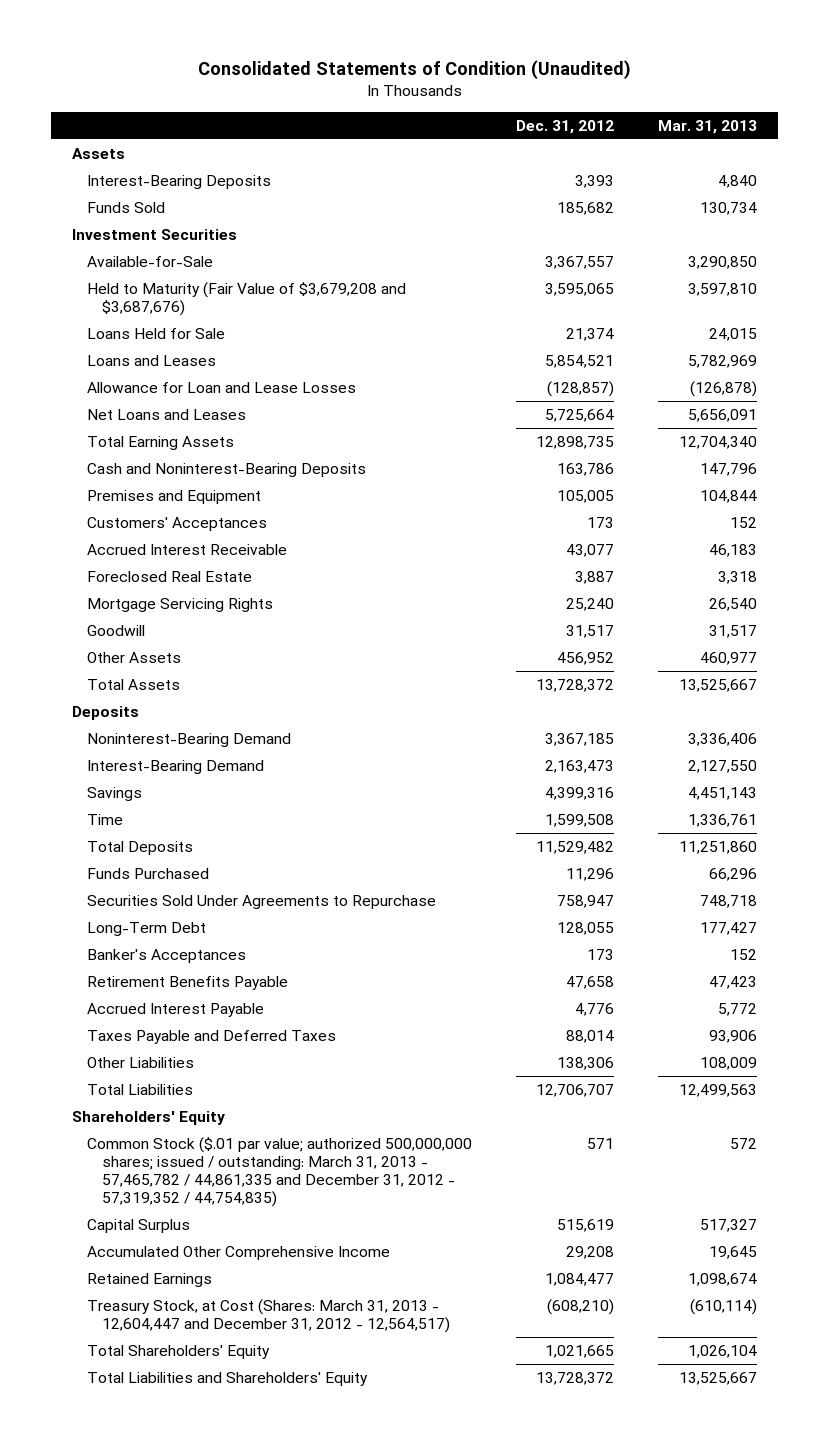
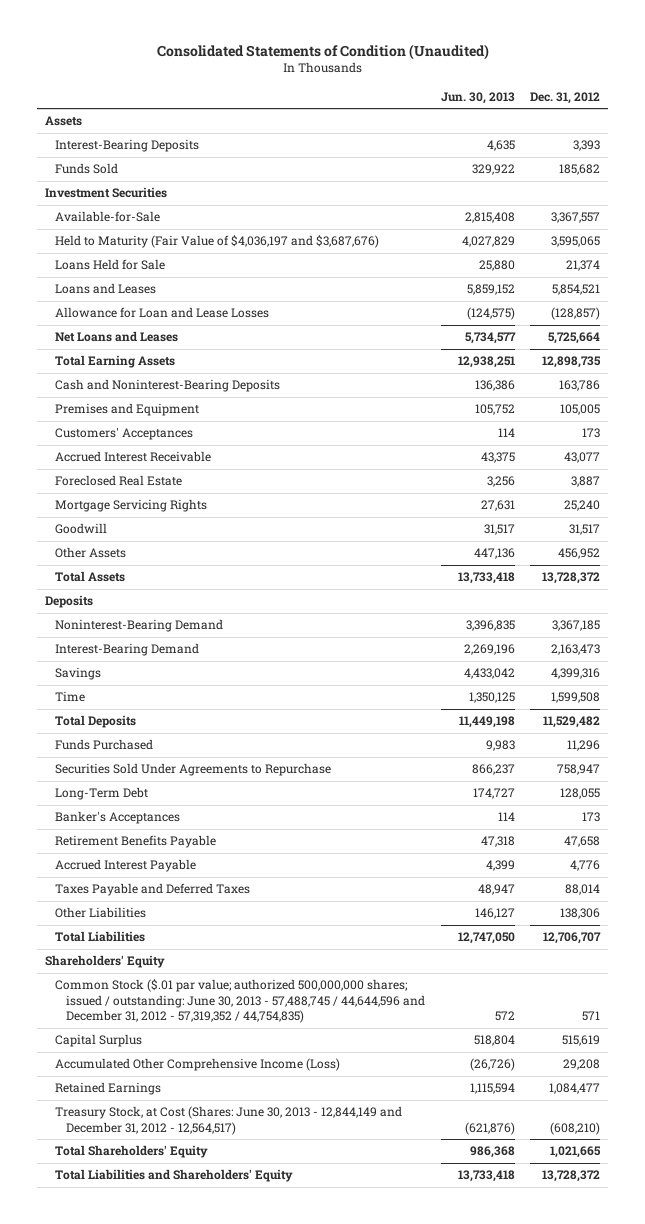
[657,119,757,134] Mar. 31, 2013 -> none
none -> [440,91,515,104] Jun. 30, 2013
[87,281,407,317] Held to Maturity (Fair Value of $3,679,208 and $3,687,676) -> [55,235,380,249] Held to Maturity (Fair Value of $4,036,197 and $3,687,676)
[87,1136,473,1208] Common Stock ($.01 par value; authorized 500,000,000 shares; issued / outstanding: March 31, 2013 - 57,465,782 / 44,861,335 and December 31, 2012 - 57,319,352 / 44,754,835) -> [55,979,425,1024] Common Stock ($.01 par value; authorized 500,000,000 shares; issued / outstanding: June 30, 2013 - 57,488,745 / 44,644,596 and December 31, 2012 - 57,319,352 / 44,754,835)
[87,1245,391,1260] Accumulated Other Comprehensive Income -> [55,1058,341,1072] Accumulated Other Comprehensive Income (Loss)
[87,1298,451,1334] Treasury Stock, at Cost (Shares: March 31, 2013 - 12,604,447 and December 31, 2012 - 12,564,517) -> [55,1106,403,1135] Treasury Stock, at Cost (Shares: June 30, 2013 - 12,844,149 and December 31, 2012 - 12,564,517)

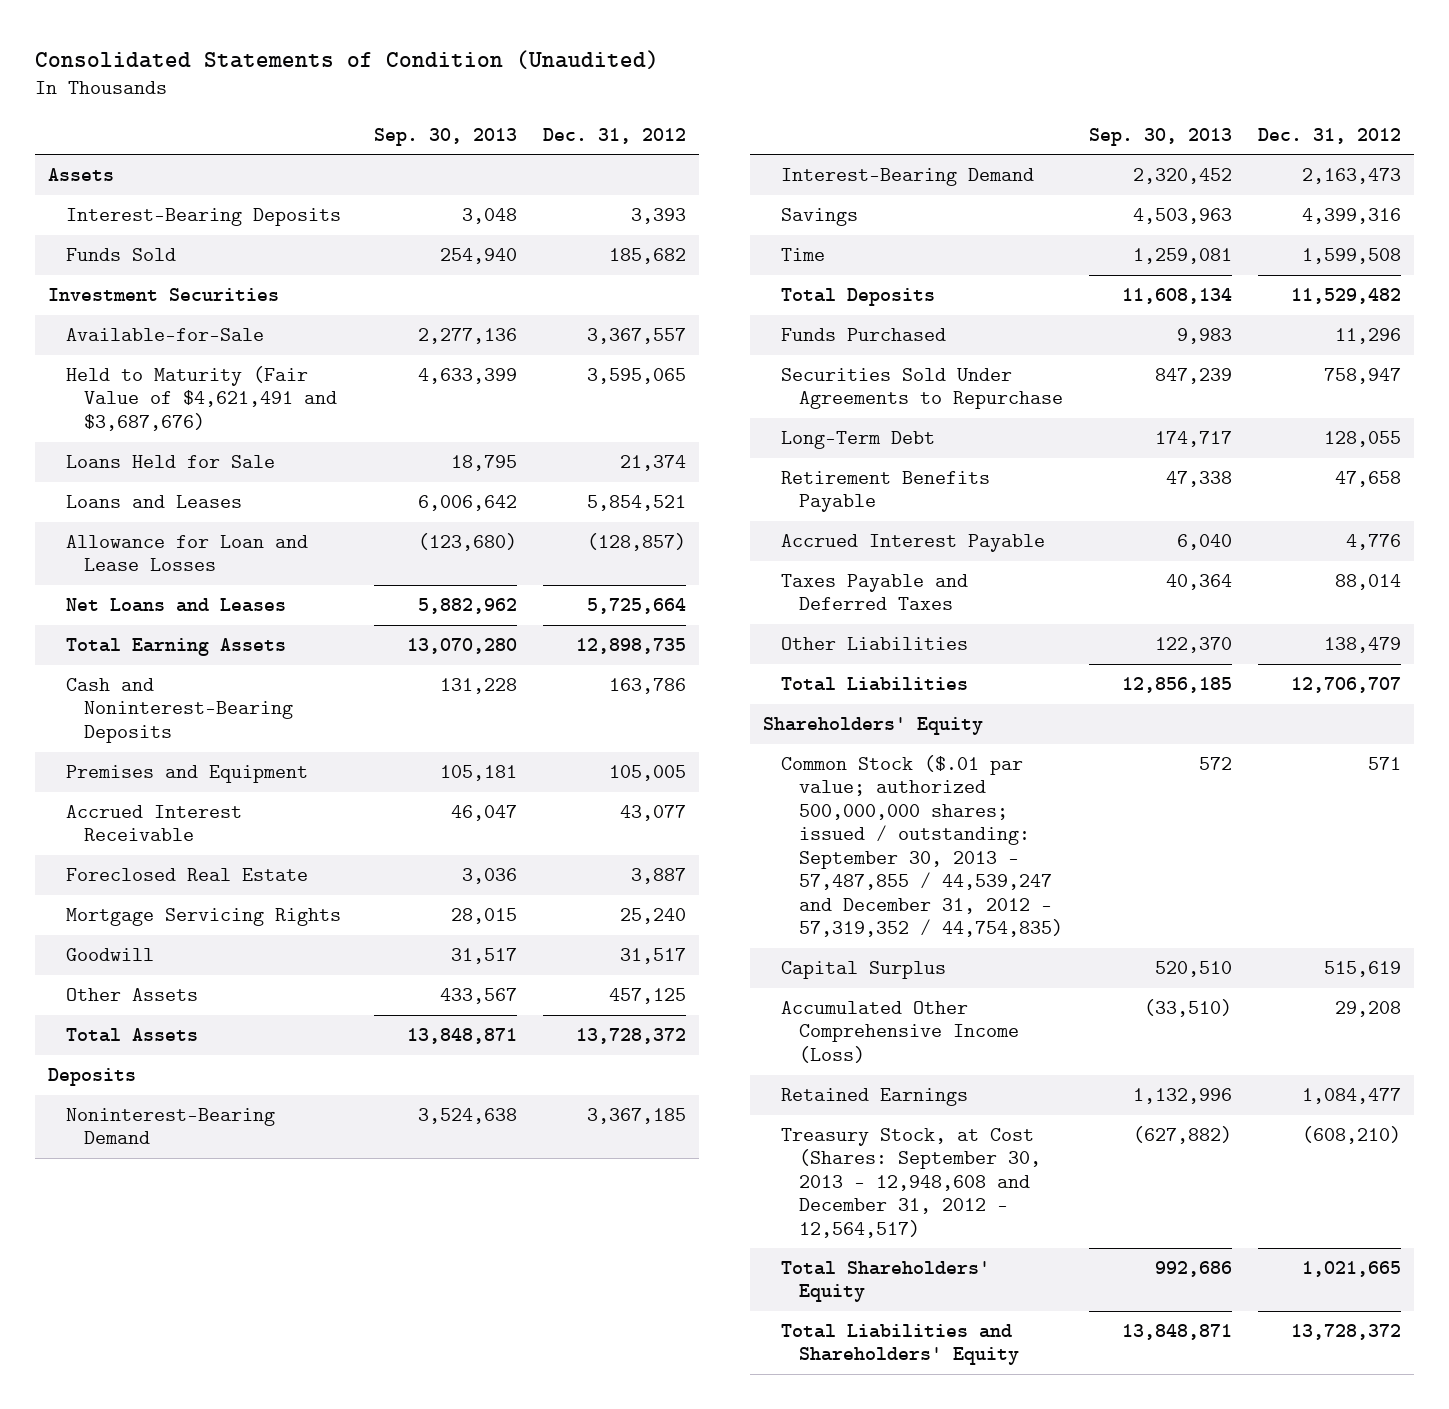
[440,91,515,104] Jun. 30, 2013 -> none
none -> [374,127,518,146] Sep. 30, 2013
[55,235,380,249] Held to Maturity (Fair Value of $4,036,197 and $3,687,676) -> [66,365,338,431] Held to Maturity (Fair Value of $4,621,491 and $3,687,676)
[55,427,194,441] Customers' Acceptances -> none
[558,548,601,560] 456,952 -> [609,987,687,1004] 457,125
[55,811,181,825] Banker's Acceptances -> none
[560,908,601,920] 138,306 -> [1323,636,1401,653] 138,479
[55,979,425,1024] Common Stock ($.01 par value; authorized 500,000,000 shares; issued / outstanding: June 30, 2013 - 57,488,745 / 44,644,596 and December 31, 2012 - 57,319,352 / 44,754,835) -> [780,754,1064,938] Common Stock ($.01 par value; authorized 500,000,000 shares; issued / outstanding: September 30, 2013 - 57,487,855 / 44,539,247 and December 31, 2012 - 57,319,352 / 44,754,835)
[55,1106,403,1135] Treasury Stock, at Cost (Shares: June 30, 2013 - 12,844,149 and December 31, 2012 - 12,564,517) -> [780,1127,1042,1238] Treasury Stock, at Cost (Shares: September 30, 2013 - 12,948,608 and December 31, 2012 - 12,564,517)

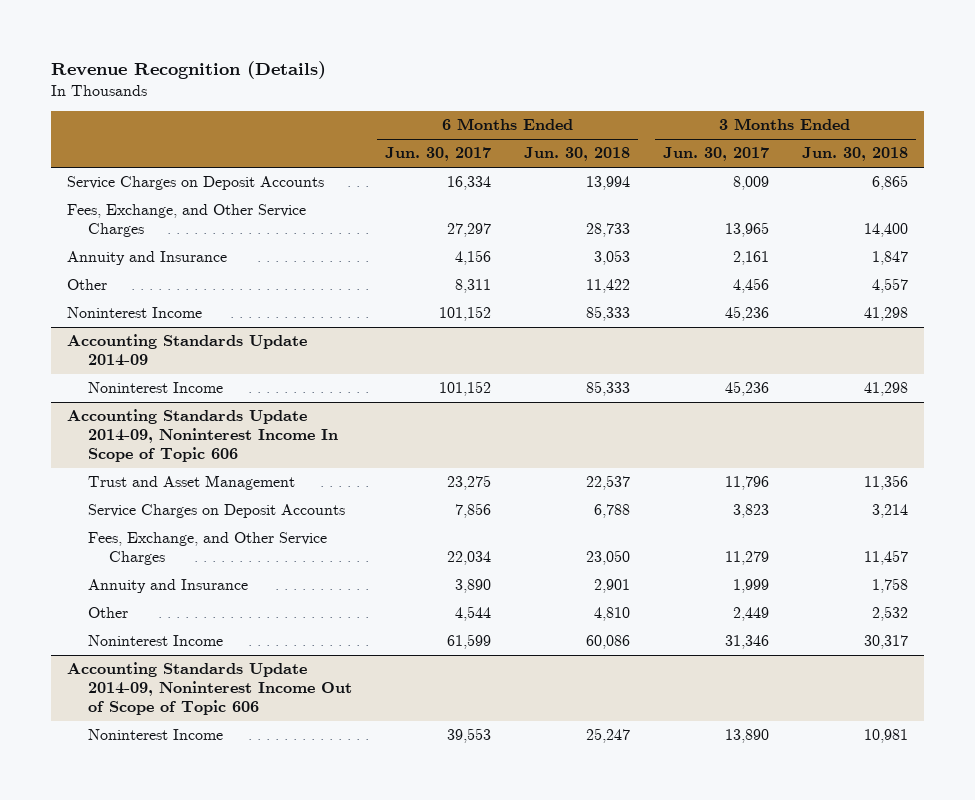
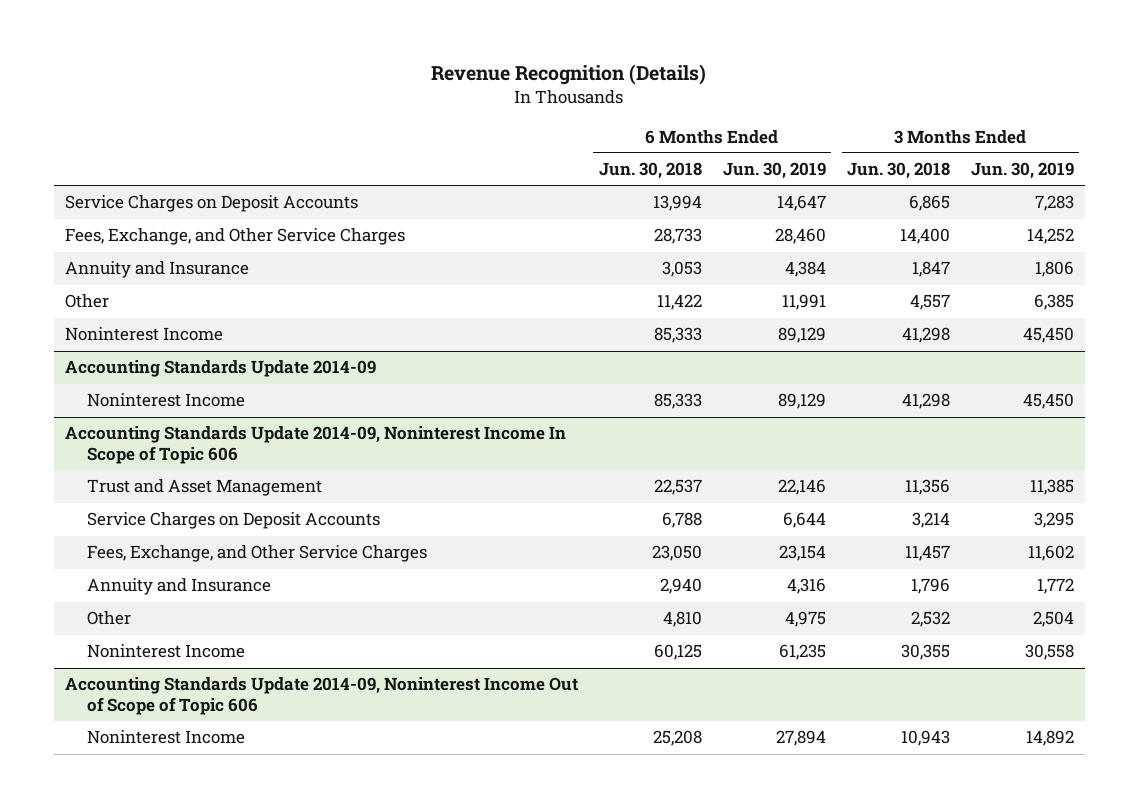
[385,147,492,162] Jun. 30, 2017 -> none
[663,147,770,162] Jun. 30, 2017 -> none
none -> [722,162,826,180] Jun. 30, 2019
none -> [971,162,1075,180] Jun. 30, 2019
[594,579,631,594] 2,901 -> [659,578,702,595] 2,940
[871,578,908,594] 1,758 -> [910,578,950,595] 1,796
[586,635,631,650] 60,086 -> [653,644,702,661] 60,125
[863,635,908,650] 30,317 -> [900,644,950,661] 30,355
[586,728,631,744] 25,247 -> [652,730,702,747] 25,208
[863,729,908,744] 10,981 -> [900,730,950,747] 10,943

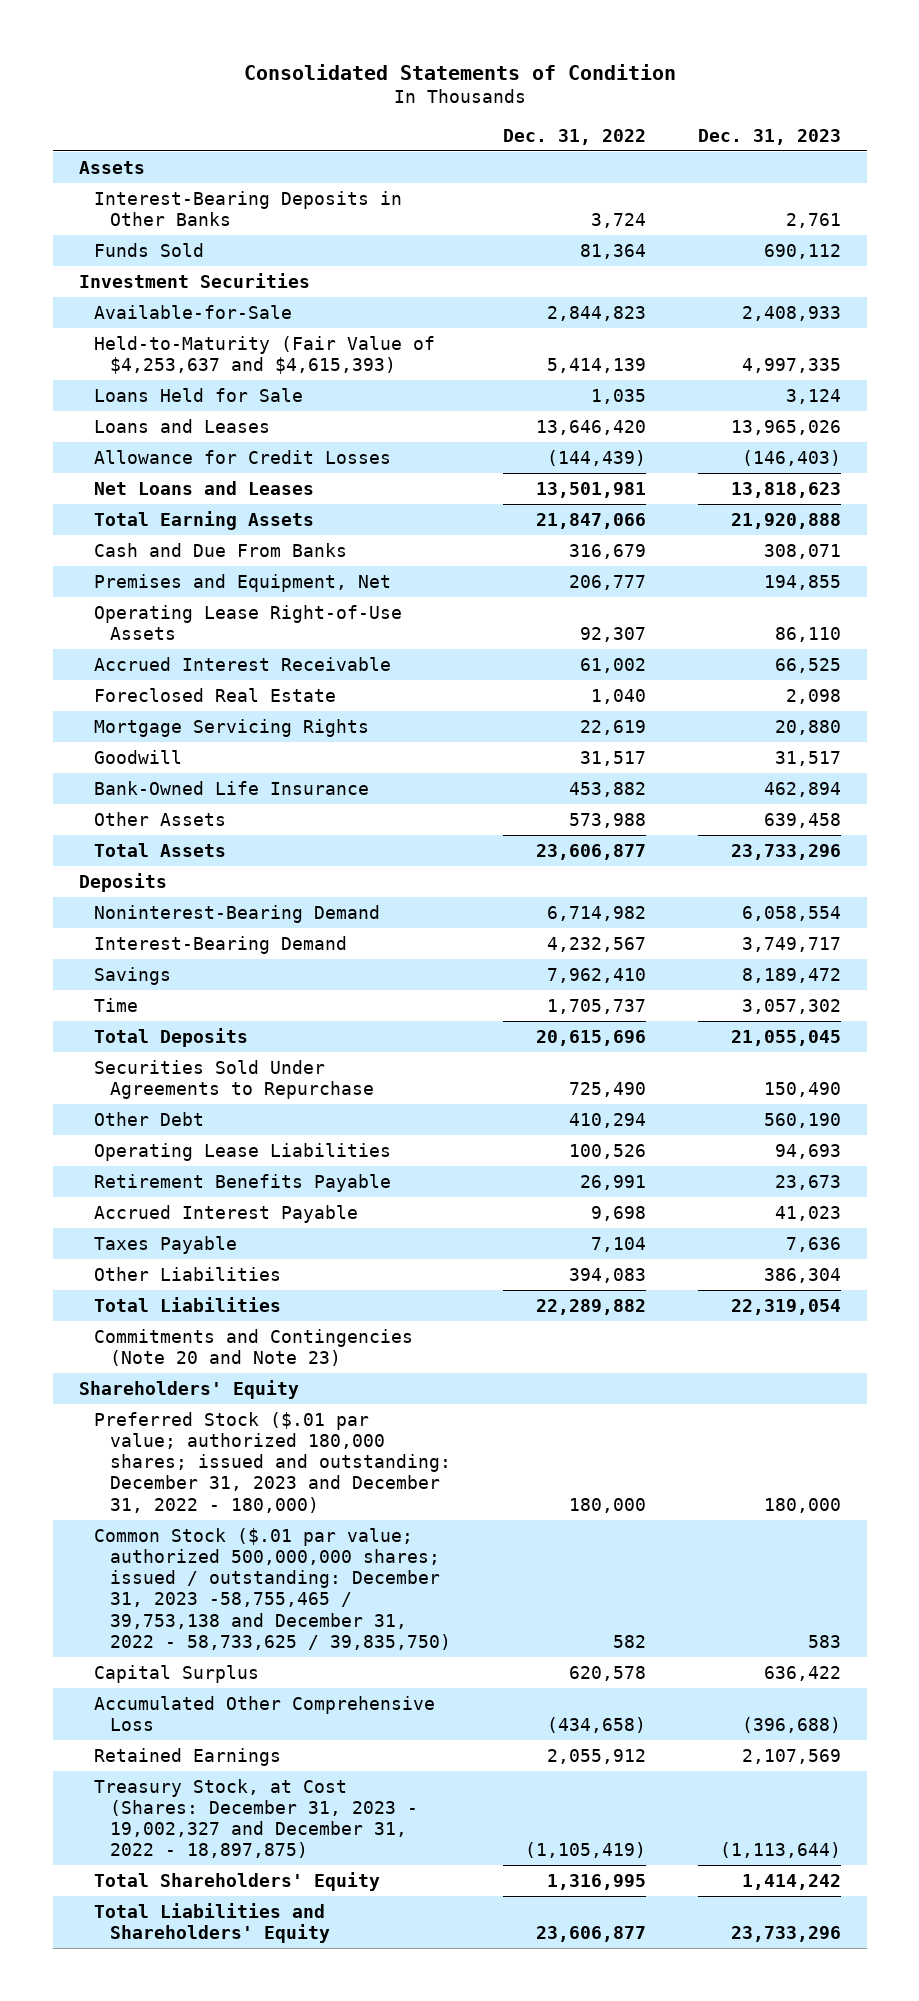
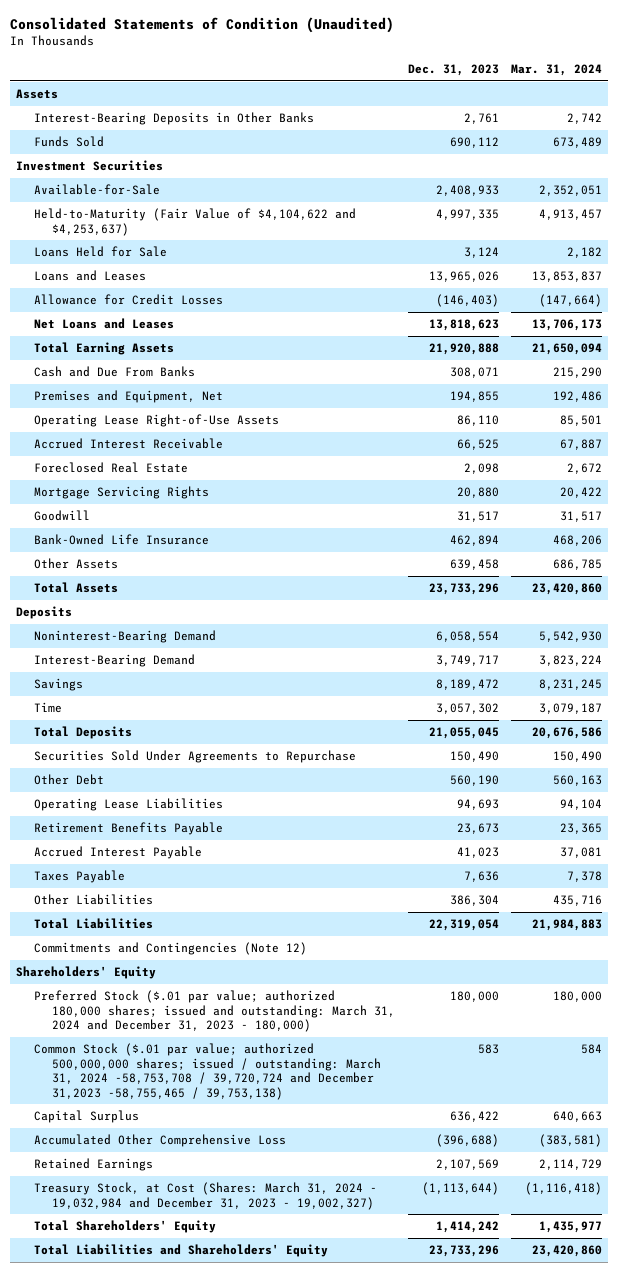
[243,63,676,80] Consolidated Statements of Condition -> [9,16,394,33] Consolidated Statements of Condition (Unaudited)
[502,128,646,145] Dec. 31, 2022 -> none
none -> [510,64,602,77] Mar. 31, 2024
[94,335,436,374] Held-to-Maturity (Fair Value of $4,253,637 and $4,615,393) -> [34,208,357,236] Held-to-Maturity (Fair Value of $4,104,622 and $4,253,637)
[94,1328,414,1366] Commitments and Contingencies (Note 20 and Note 23) -> [34,942,308,956] Commitments and Contingencies (Note 12)
[94,1411,452,1513] Preferred Stock ($.01 par value; authorized 180,000 shares; issued and outstanding: December 31, 2023 and December 31, 2022 - 180,000) -> [34,990,396,1033] Preferred Stock ($.01 par value; authorized 180,000 shares; issued and outstanding: March 31, 2024 and December 31, 2023 - 180,000)
[94,1527,452,1650] Common Stock ($.01 par value; authorized 500,000,000 shares; issued / outstanding: December 31, 2023 -58,755,465 / 39,753,138 and December 31, 2022 - 58,733,625 / 39,835,750) -> [34,1043,382,1100] Common Stock ($.01 par value; authorized 500,000,000 shares; issued / outstanding: March 31, 2024 -58,753,708 / 39,720,724 and December 31,2023 -58,755,465 / 39,753,138)
[94,1778,419,1859] Treasury Stock, at Cost (Shares: December 31, 2023 - 19,002,327 and December 31, 2022 - 18,897,875) -> [34,1182,378,1210] Treasury Stock, at Cost (Shares: March 31, 2024 - 19,032,984 and December 31, 2023 - 19,002,327)

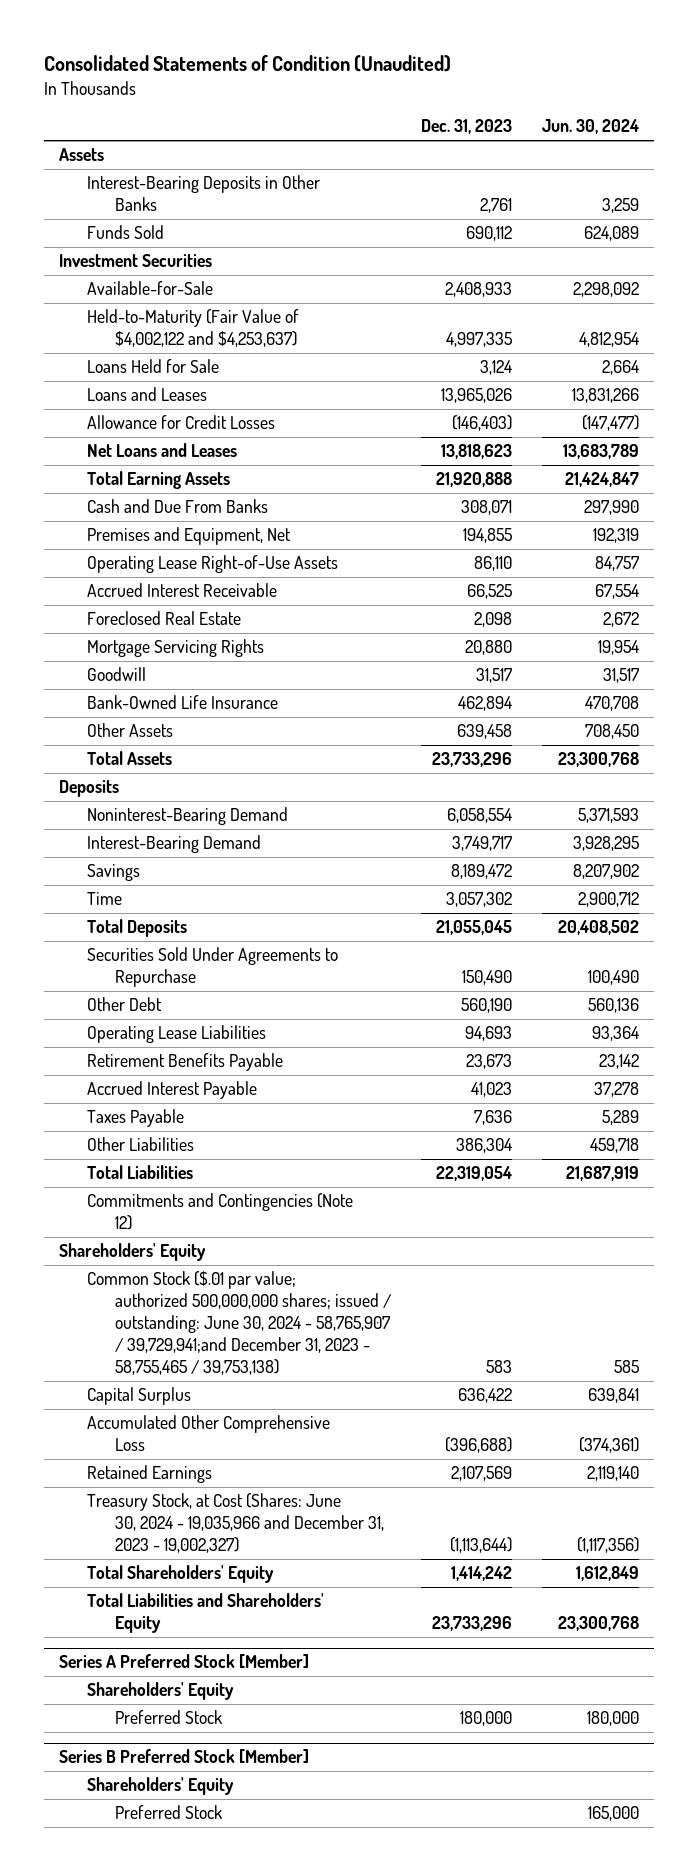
[510,64,602,77] Mar. 31, 2024 -> none
none -> [541,119,639,135] Jun. 30, 2024
[34,208,357,236] Held-to-Maturity (Fair Value of $4,104,622 and $4,253,637) -> [87,309,300,348] Held-to-Maturity (Fair Value of $4,002,122 and $4,253,637)
[34,990,396,1033] Preferred Stock ($.01 par value; authorized 180,000 shares; issued and outstanding: March 31, 2024 and December 31, 2023 - 180,000) -> none
[34,1043,382,1100] Common Stock ($.01 par value; authorized 500,000,000 shares; issued / outstanding: March 31, 2024 -58,753,708 / 39,720,724 and December 31,2023 -58,755,465 / 39,753,138) -> [87,1271,391,1376] Common Stock ($.01 par value; authorized 500,000,000 shares; issued / outstanding: June 30, 2024 - 58,765,907 / 39,729,941;and December 31, 2023 - 58,755,465 / 39,753,138)
[34,1182,378,1210] Treasury Stock, at Cost (Shares: March 31, 2024 - 19,032,984 and December 31, 2023 - 19,002,327) -> [87,1493,384,1554] Treasury Stock, at Cost (Shares: June 30, 2024 - 19,035,966 and December 31, 2023 - 19,002,327)
none -> [59,1654,310,1669] Series A Preferred Stock [Member]
none -> [87,1682,235,1701] Shareholders' Equity
none -> [114,1710,222,1725] Preferred Stock
none -> [59,1749,310,1764] Series B Preferred Stock [Member]
none -> [87,1777,235,1796] Shareholders' Equity
none -> [114,1805,222,1820] Preferred Stock

